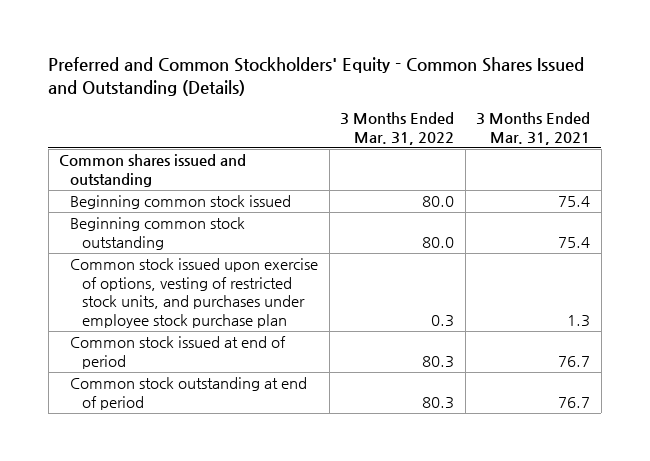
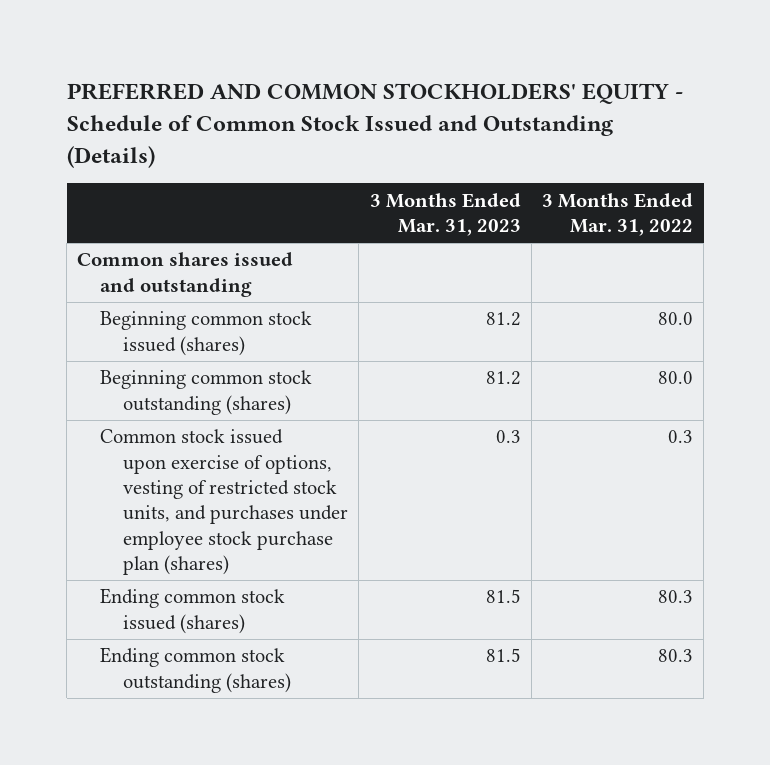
[48,57,585,96] Preferred and Common Stockholders' Equity - Common Shares Issued and Outstanding (Details) -> [66,82,683,168] PREFERRED AND COMMON STOCKHOLDERS' EQUITY - Schedule of Common Stock Issued and Outstanding (Details)
[476,112,591,145] 3 Months Ended Mar. 31, 2021 -> none
none -> [369,192,521,237] 3 Months Ended Mar. 31, 2023
[70,195,292,210] Beginning common stock issued -> [100,311,313,356] Beginning common stock issued (shares)
[70,217,246,250] Beginning common stock outstanding -> [100,370,313,415] Beginning common stock outstanding (shares)
[70,258,319,328] Common stock issued upon exercise of options, vesting of restricted stock units, and purchases under employee stock purchase plan -> [100,429,349,576] Common stock issued upon exercise of options, vesting of restricted stock units, and purchases under employee stock purchase plan (shares)
[70,336,287,369] Common stock issued at end of period -> [100,588,286,634] Ending common stock issued (shares)
[70,377,308,410] Common stock outstanding at end of period -> [100,647,292,693] Ending common stock outstanding (shares)

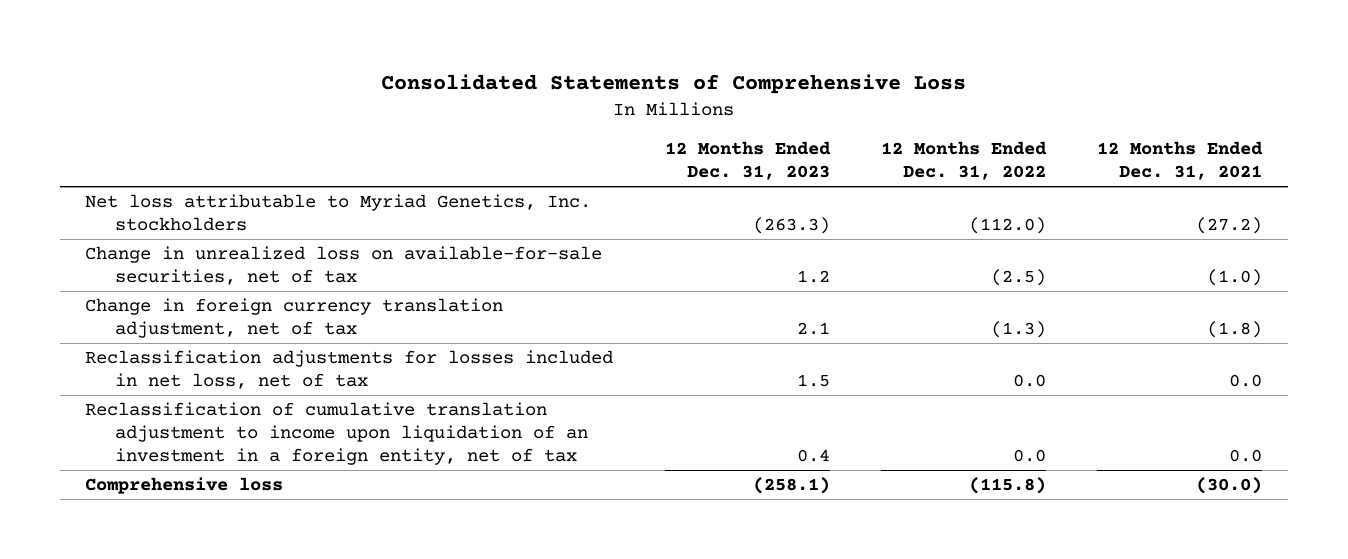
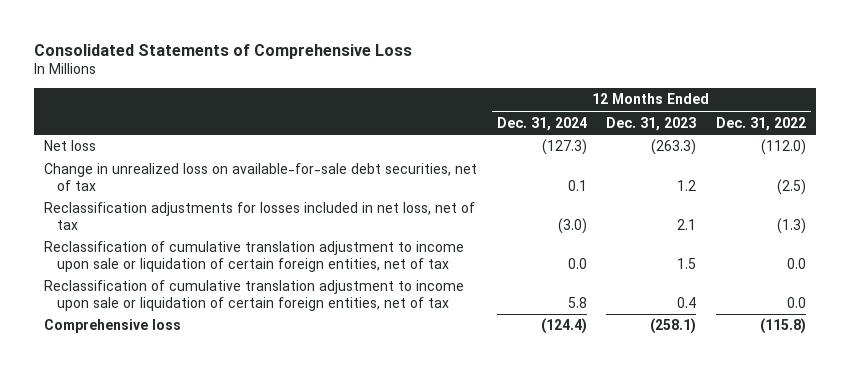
[1097,141,1264,181] 12 Months Ended Dec. 31, 2021 -> none
none -> [496,116,587,131] Dec. 31, 2024
[85,194,592,232] Net loss attributable to Myriad Genetics, Inc. stockholders -> [44,140,97,152] Net loss
[85,246,603,286] Change in unrealized loss on available-for-sale securities, net of tax -> [44,163,478,191] Change in unrealized loss on available-for-sale debt securities, net of tax
[85,298,504,339] Change in foreign currency translation adjustment, net of tax -> [44,202,476,230] Reclassification adjustments for losses included in net loss, net of tax
[85,350,614,390] Reclassification adjustments for losses included in net loss, net of tax -> [44,241,465,272] Reclassification of cumulative translation adjustment to income upon sale or liquidation of certain foreign entities, net of tax
[85,402,589,465] Reclassification of cumulative translation adjustment to income upon liquidation of an investment in a foreign entity, net of tax -> [44,280,465,311] Reclassification of cumulative translation adjustment to income upon sale or liquidation of certain foreign entities, net of tax

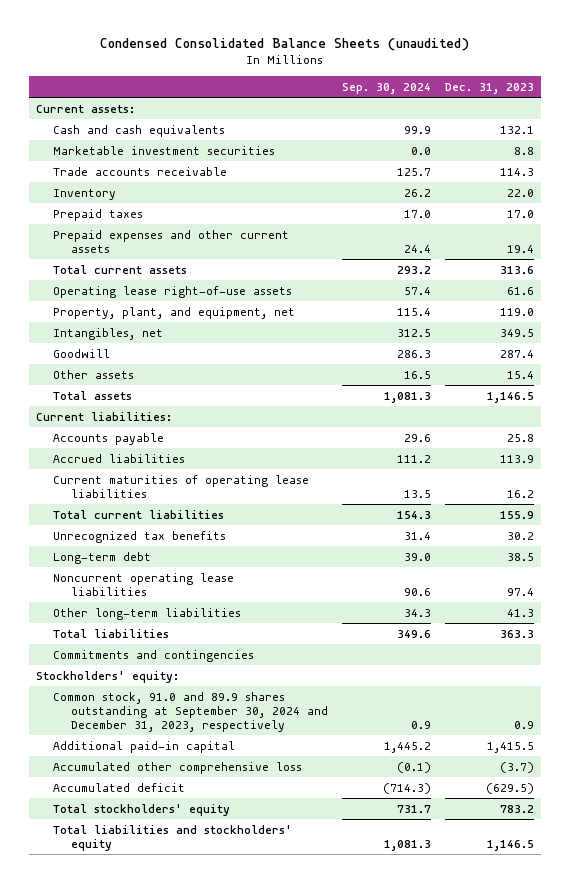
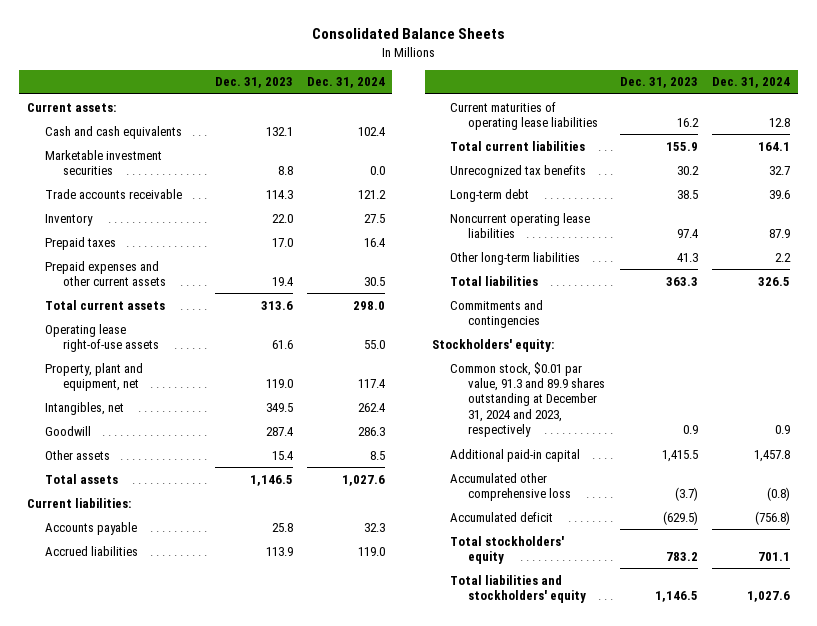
[100,37,470,51] Condensed Consolidated Balance Sheets (unaudited) -> [311,28,505,40] Consolidated Balance Sheets
[342,83,432,95] Sep. 30, 2024 -> none
none -> [307,77,386,89] Dec. 31, 2024
[53,306,296,319] Property, plant, and equipment, net -> [44,362,143,391] Property, plant and equipment, net
[53,691,328,733] Common stock, 91.0 and 89.9 shares outstanding at September 30, 2024 and December 31, 2023, respectively -> [450,361,606,438] Common stock, $0.01 par value, 91.3 and 89.9 shares outstanding at December 31, 2024 and 2023, respectively

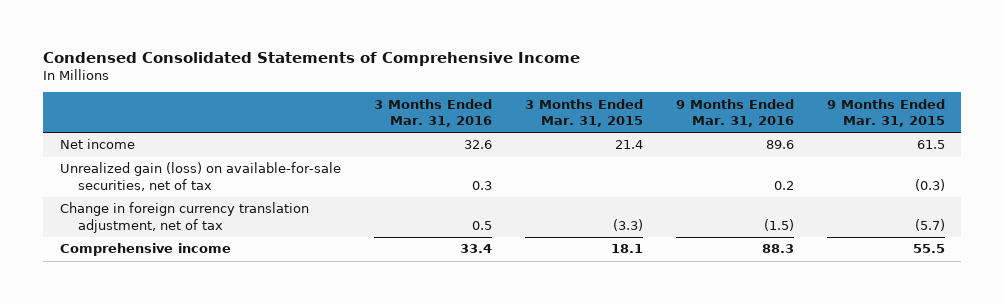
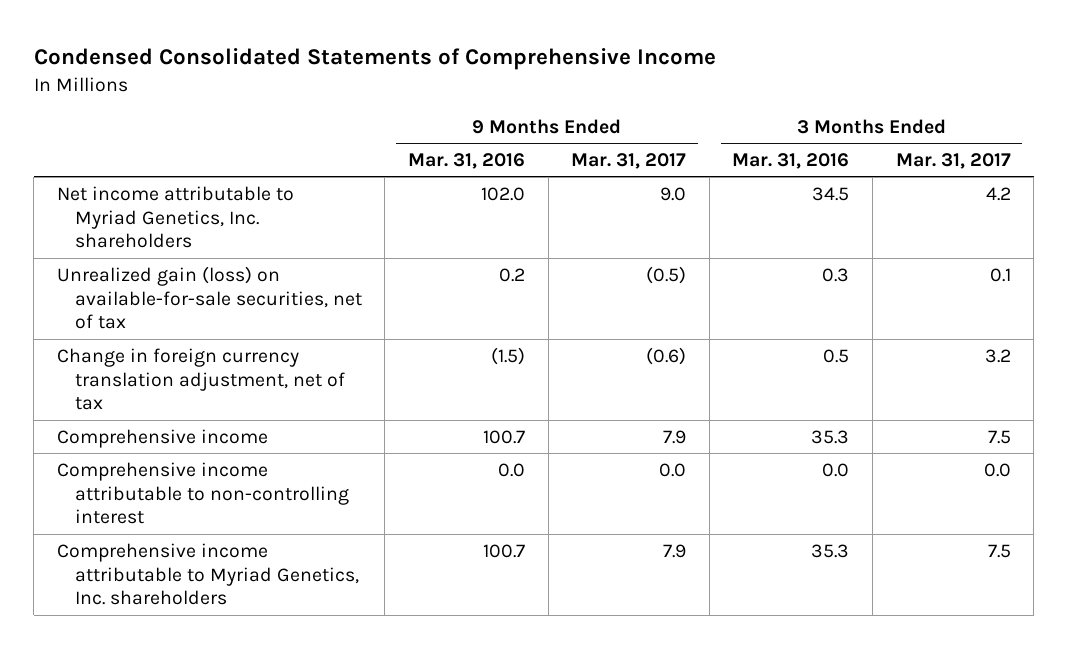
[524,98,643,127] 3 Months Ended Mar. 31, 2015 -> none
[826,98,945,127] 9 Months Ended Mar. 31, 2015 -> none
none -> [571,152,687,169] Mar. 31, 2017
none -> [895,152,1011,169] Mar. 31, 2017
[59,139,135,150] Net income -> [57,185,295,249] Net income attributable to Myriad Genetics, Inc. shareholders
[463,140,492,150] 32.6 -> [812,186,850,201] 34.5
[765,140,794,150] 89.6 -> [480,186,525,201] 102.0
[459,244,492,254] 33.4 -> [811,429,850,444] 35.3
[761,244,794,254] 88.3 -> [482,429,525,444] 100.7
none -> [57,461,349,525] Comprehensive income attributable to non-controlling interest
none -> [57,542,359,606] Comprehensive income attributable to Myriad Genetics, Inc. shareholders

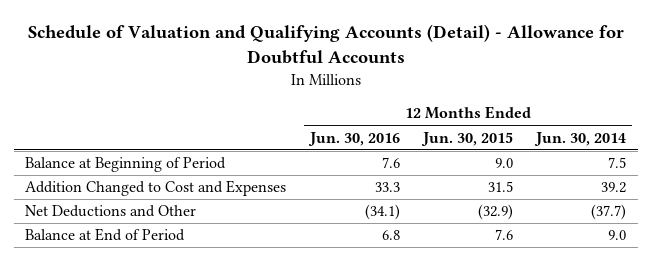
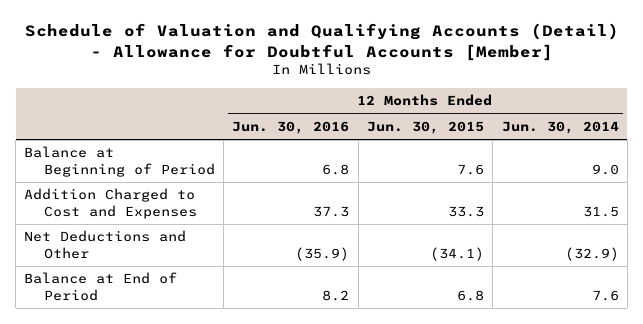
[27,24,624,65] Schedule of Valuation and Qualifying Accounts (Detail) - Allowance for Doubtful Accounts -> [24,23,619,61] Schedule of Valuation and Qualifying Accounts (Detail) - Allowance for Doubtful Accounts [Member]
[381,157,400,169] 7.6 -> [322,163,350,175] 6.8
[494,158,513,169] 9.0 -> [456,163,484,175] 7.6
[608,157,627,169] 7.5 -> [591,163,619,175] 9.0
[25,180,287,197] Addition Changed to Cost and Expenses -> [24,188,197,219] Addition Charged to Cost and Expenses
[374,182,400,193] 33.3 -> [313,205,350,217] 37.3
[487,181,513,193] 31.5 -> [447,205,484,217] 33.3
[601,182,627,194] 39.2 -> [582,205,619,217] 31.5
[364,204,400,221] (34.1) -> [295,246,350,261] (35.9)
[477,204,513,221] (32.9) -> [429,246,484,261] (34.1)
[591,204,627,221] (37.7) -> [564,246,619,261] (32.9)
[381,230,400,241] 6.8 -> [322,289,350,301] 8.2
[494,229,513,241] 7.6 -> [456,289,484,301] 6.8
[608,230,627,241] 9.0 -> [591,289,619,301] 7.6

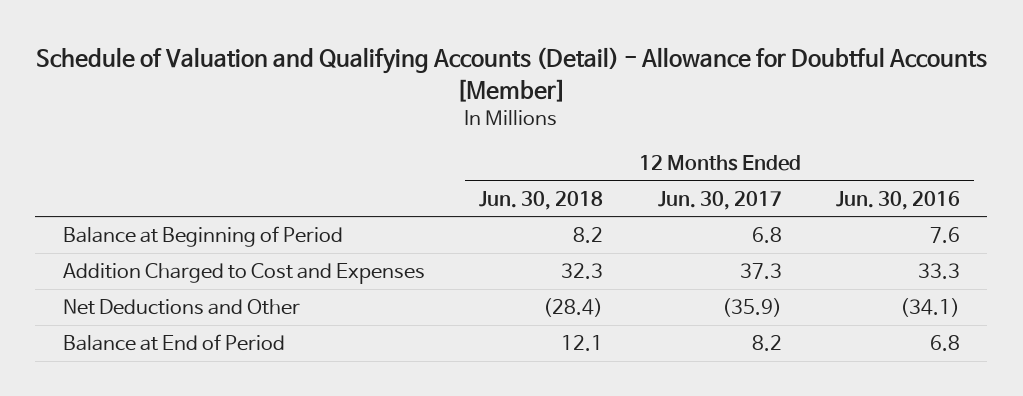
[366,120,484,134] Jun. 30, 2015 -> none
[501,120,619,134] Jun. 30, 2014 -> none
none -> [479,190,604,210] Jun. 30, 2018
none -> [657,190,782,210] Jun. 30, 2017
[322,163,350,175] 6.8 -> [930,227,961,244] 7.6
[313,205,350,217] 37.3 -> [918,263,961,280] 33.3
[295,246,350,261] (35.9) -> [900,298,961,318] (34.1)
[322,289,350,301] 8.2 -> [930,335,961,352] 6.8

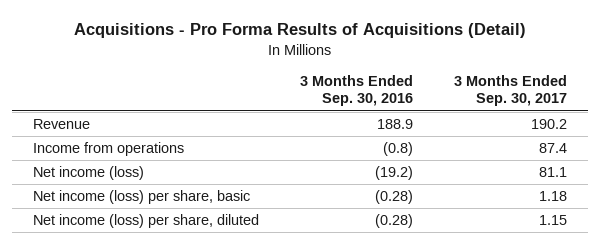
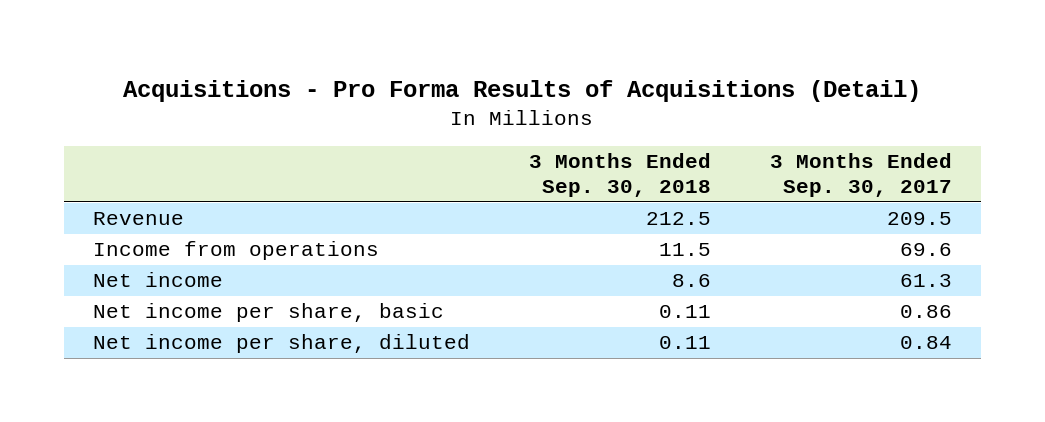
[300,75,414,107] 3 Months Ended Sep. 30, 2016 -> none
none -> [528,153,711,197] 3 Months Ended Sep. 30, 2018
[531,119,568,130] 190.2 -> [886,212,952,226] 209.5
[539,143,568,154] 87.4 -> [899,243,952,257] 69.6
[32,166,144,181] Net income (loss) -> [93,272,224,288] Net income
[539,167,568,178] 81.1 -> [899,274,952,288] 61.3
[32,190,250,205] Net income (loss) per share, basic -> [93,303,445,323] Net income per share, basic
[539,191,568,202] 1.18 -> [899,305,952,319] 0.86
[32,214,259,229] Net income (loss) per share, diluted -> [93,334,471,354] Net income per share, diluted
[539,215,568,226] 1.15 -> [899,336,952,350] 0.84

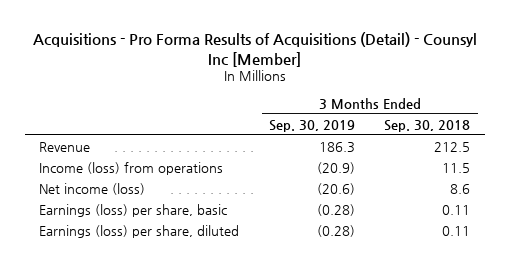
[123,79,922,102] Acquisitions - Pro Forma Results of Acquisitions (Detail) -> [32,32,477,67] Acquisitions - Pro Forma Results of Acquisitions (Detail) - Counsyl Inc [Member]
[769,153,952,197] 3 Months Ended Sep. 30, 2017 -> none
none -> [268,119,355,132] Sep. 30, 2019
[93,241,380,261] Income from operations -> [39,161,224,175] Income (loss) from operations
[93,272,224,288] Net income -> [39,182,146,195] Net income (loss)
[93,303,445,323] Net income per share, basic -> [39,203,228,217] Earnings (loss) per share, basic
[93,334,471,354] Net income per share, diluted -> [39,224,240,238] Earnings (loss) per share, diluted

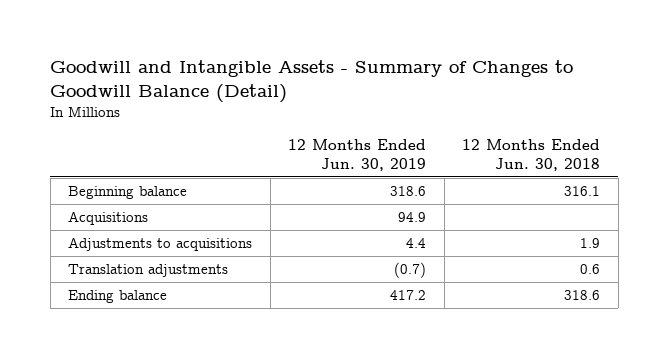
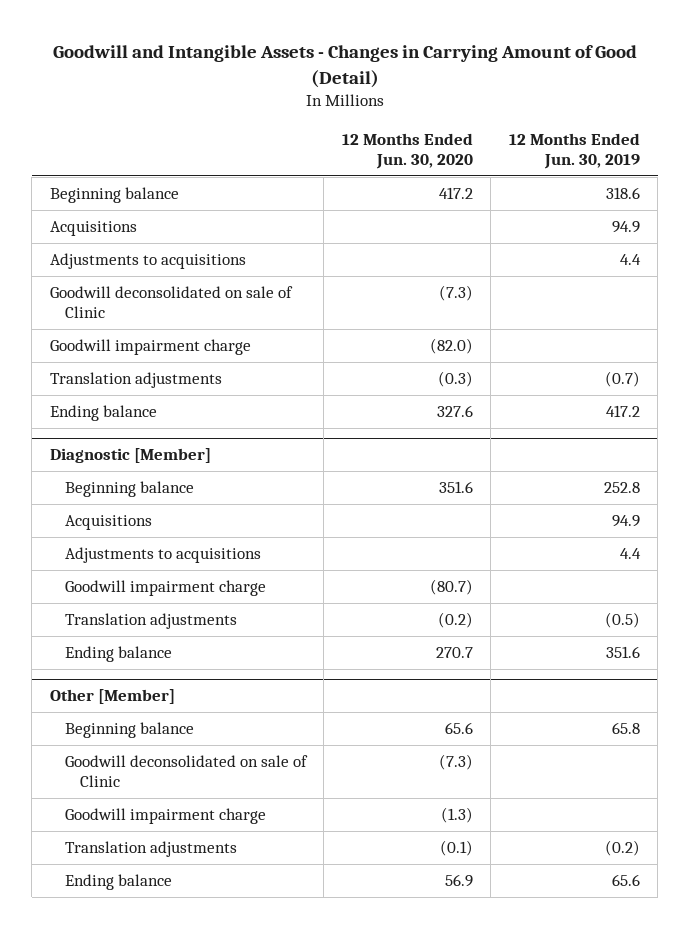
[50,60,574,103] Goodwill and Intangible Assets - Summary of Changes to Goodwill Balance (Detail) -> [52,44,637,88] Goodwill and Intangible Assets - Changes in Carrying Amount of Good (Detail)
[462,139,601,171] 12 Months Ended Jun. 30, 2018 -> none
none -> [341,133,473,170] 12 Months Ended Jun. 30, 2020
none -> [49,286,293,319] Goodwill deconsolidated on sale of Clinic
none -> [49,339,251,356] Goodwill impairment charge
none -> [49,448,211,464] Diagnostic [Member]
none -> [65,481,195,498] Beginning balance
none -> [65,515,153,531] Acquisitions
none -> [65,547,262,564] Adjustments to acquisitions
none -> [65,580,267,597] Goodwill impairment charge
none -> [65,613,238,630] Translation adjustments
none -> [65,646,173,663] Ending balance
none -> [49,689,175,705] Other [Member]
none -> [65,722,195,739] Beginning balance
none -> [65,755,309,788] Goodwill deconsolidated on sale of Clinic
none -> [65,808,267,825] Goodwill impairment charge
none -> [65,841,238,858] Translation adjustments
none -> [65,874,173,891] Ending balance

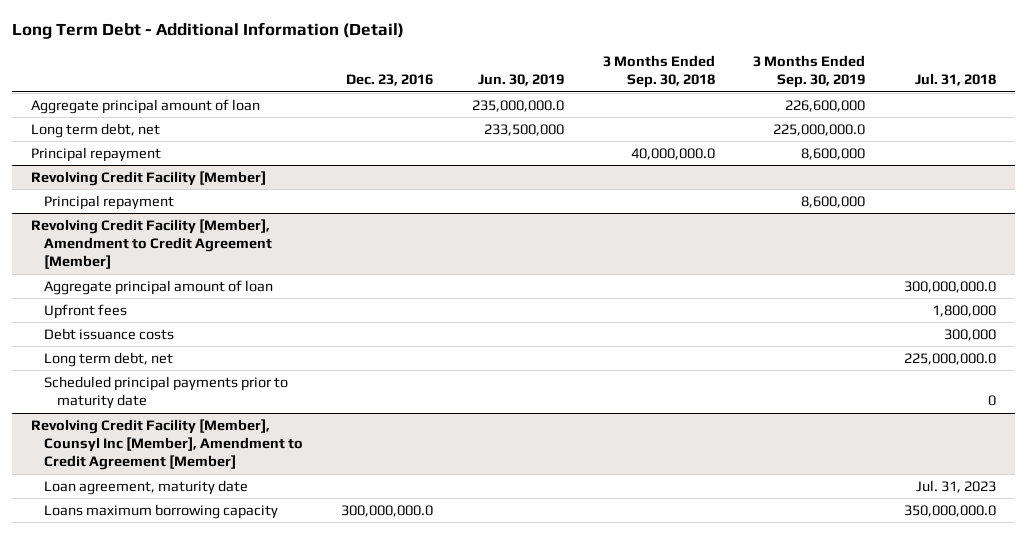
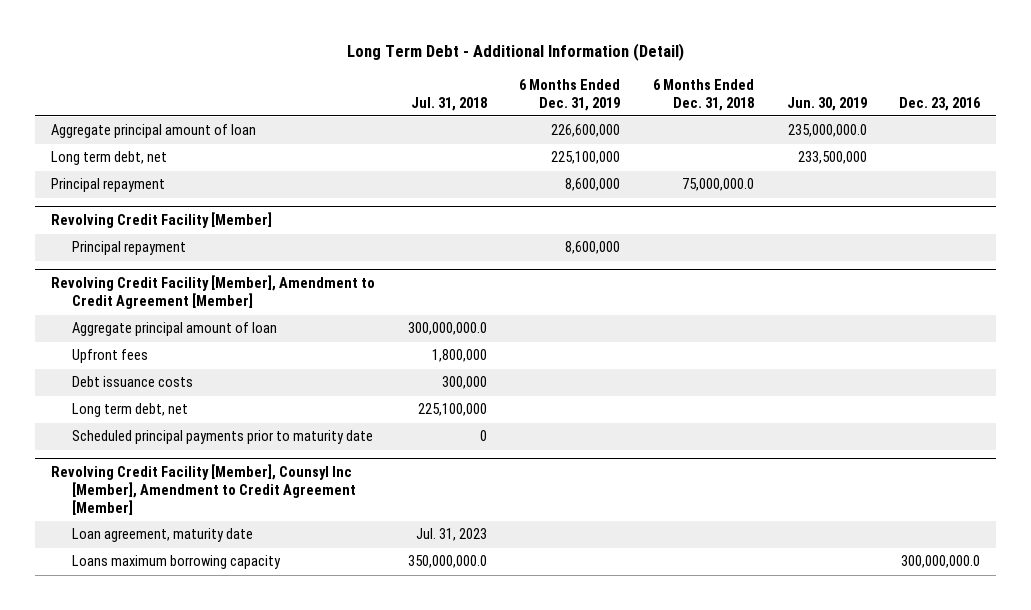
[602,55,715,89] 3 Months Ended Sep. 30, 2018 -> none
[753,55,866,89] 3 Months Ended Sep. 30, 2019 -> none
none -> [519,78,621,111] 6 Months Ended Dec. 31, 2019
none -> [652,78,754,111] 6 Months Ended Dec. 31, 2018
[903,353,996,366] 225,000,000.0 -> [417,403,487,417] 225,100,000

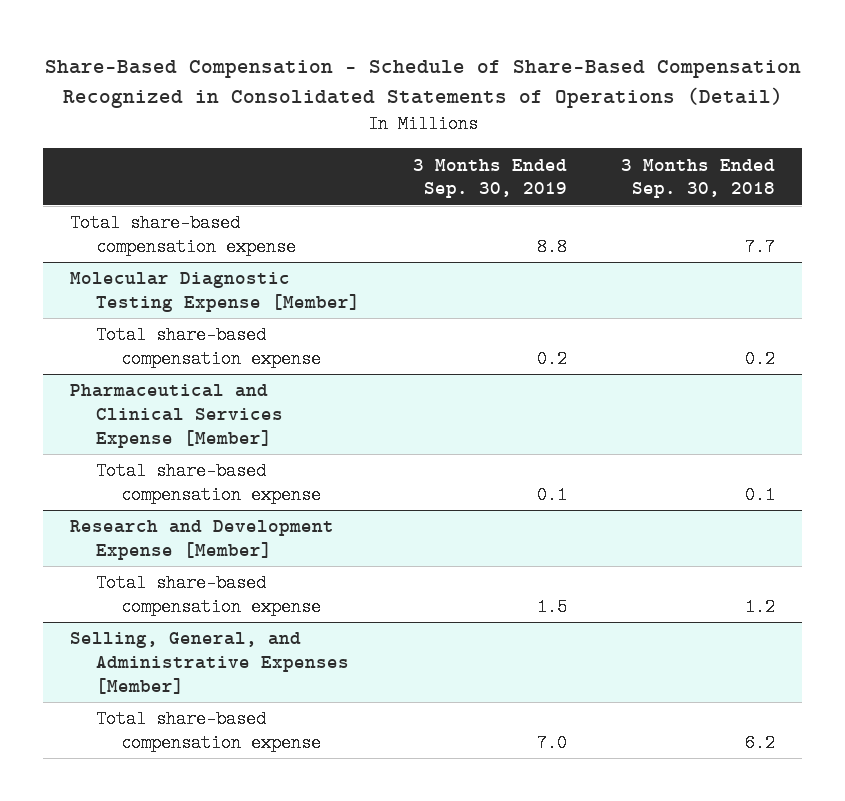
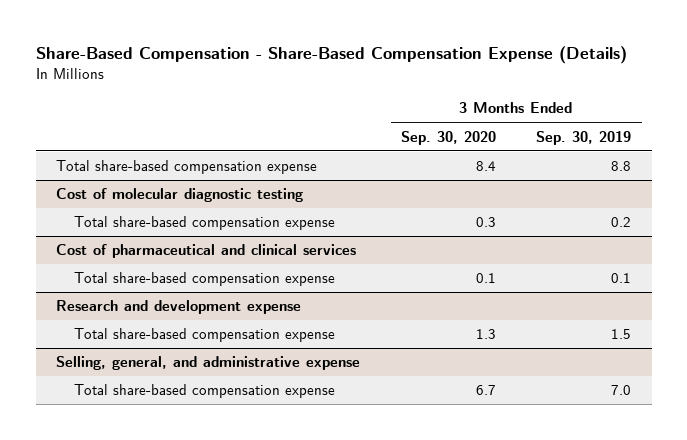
[44,60,801,109] Share-Based Compensation - Schedule of Share-Based Compensation Recognized in Consolidated Statements of Operations (Detail) -> [35,45,627,64] Share-Based Compensation - Share-Based Compensation Expense (Details)
[621,158,776,199] 3 Months Ended Sep. 30, 2018 -> none
none -> [400,130,496,145] Sep. 30, 2020
[70,272,360,312] Molecular Diagnostic Testing Expense [Member] -> [56,188,304,203] Cost of molecular diagnostic testing
[70,384,283,448] Pharmaceutical and Clinical Services Expense [Member] -> [56,244,357,259] Cost of pharmaceutical and clinical services
[70,520,335,560] Research and Development Expense [Member] -> [56,300,302,315] Research and development expense
[70,632,349,694] Selling, General, and Administrative Expenses [Member] -> [56,356,361,371] Selling, general, and administrative expense

